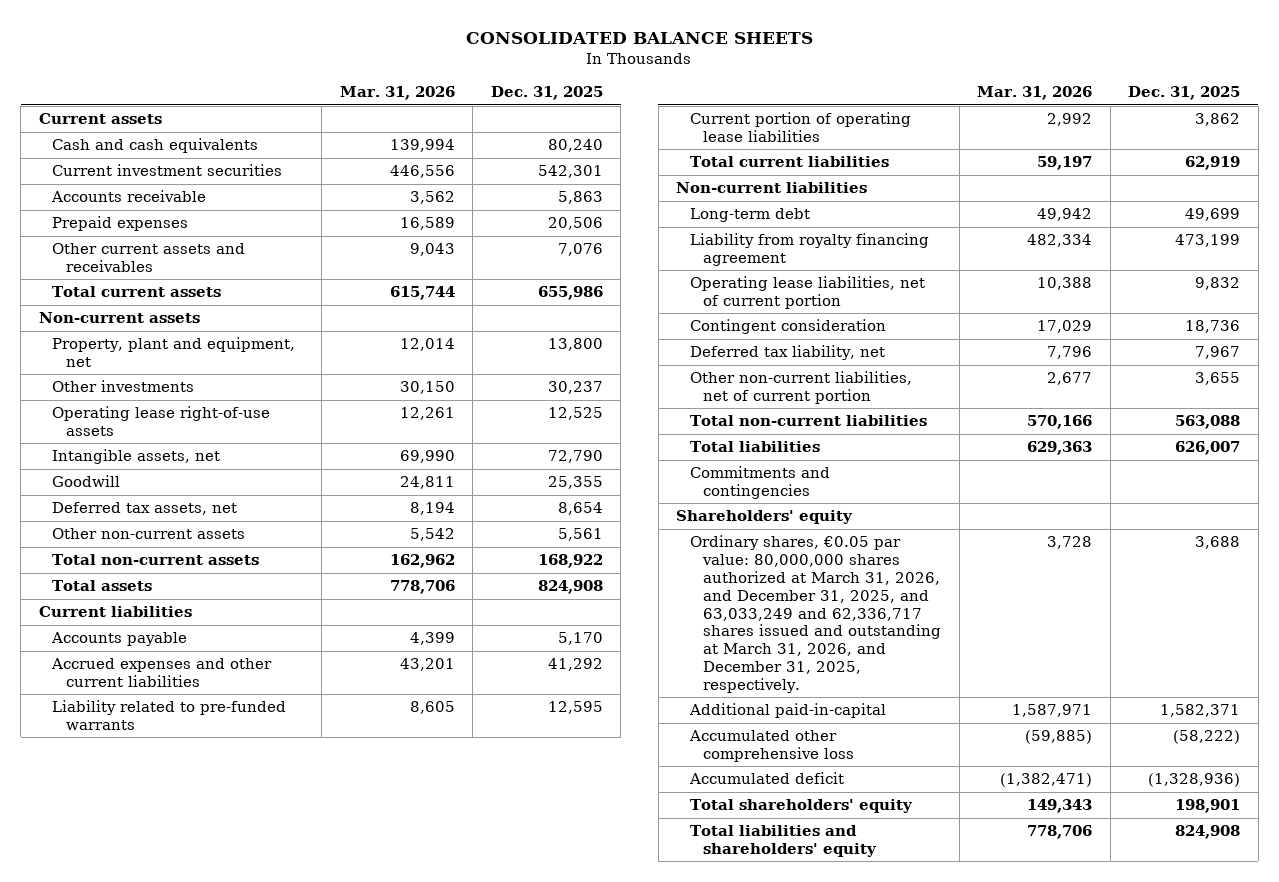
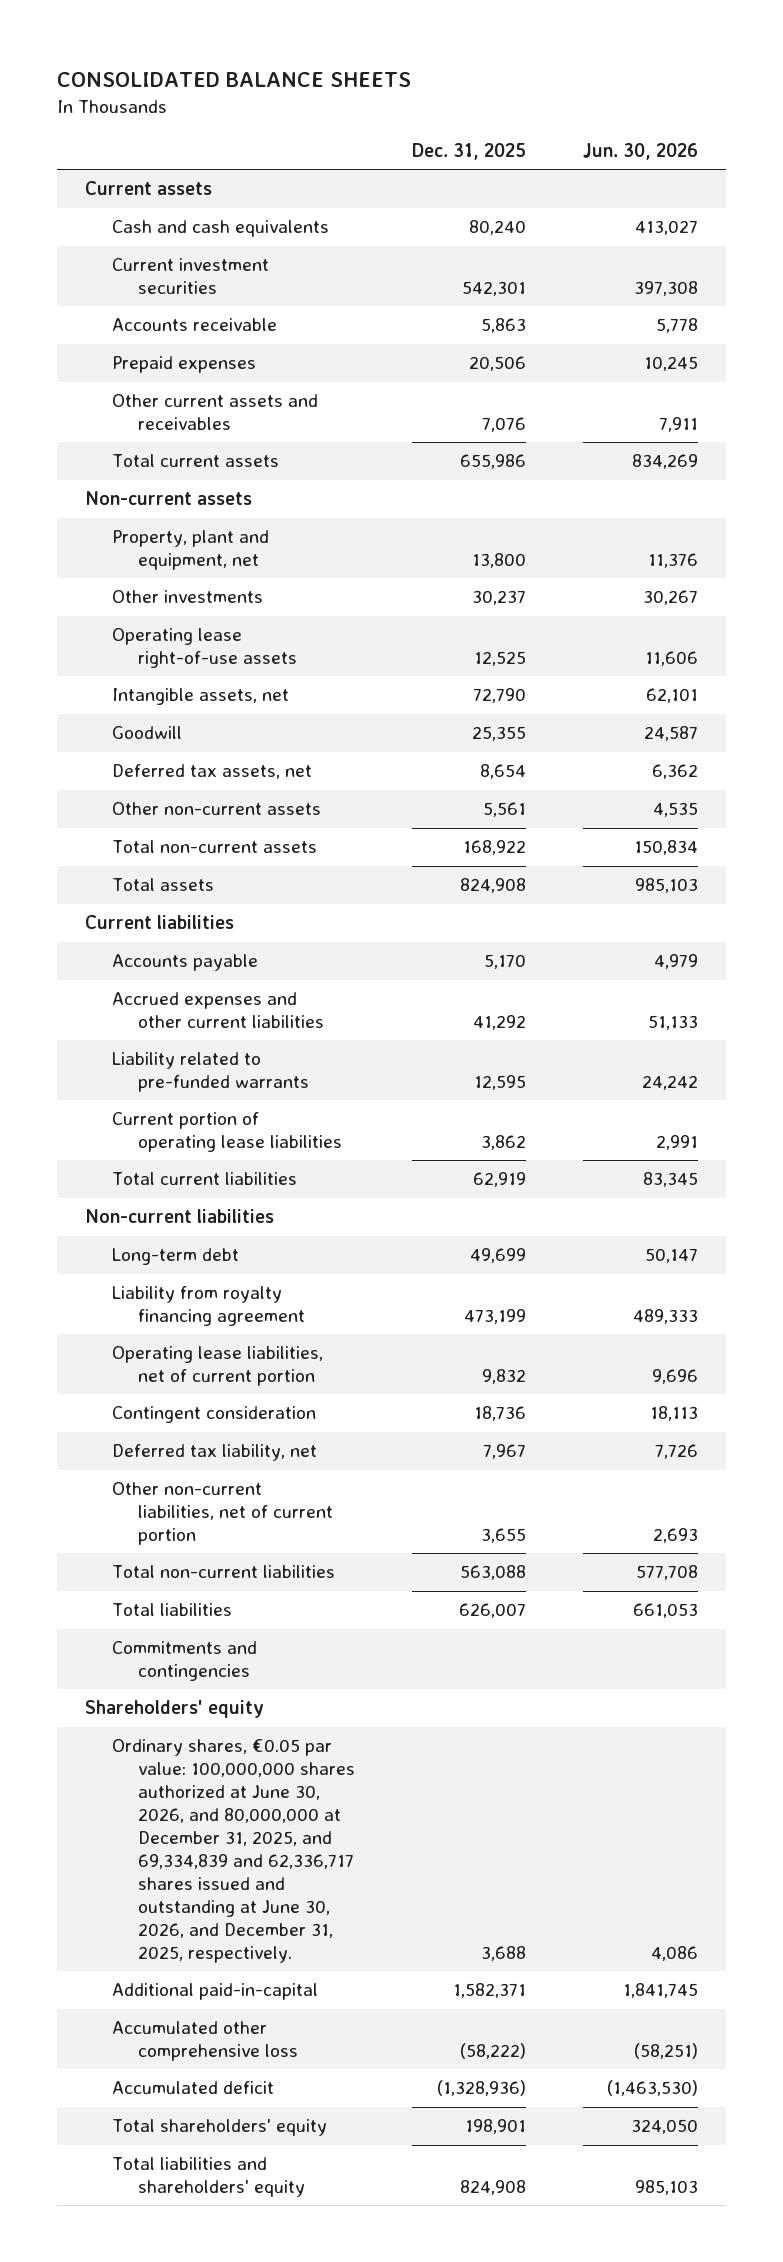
[339,86,455,101] Mar. 31, 2026 -> none
none -> [582,143,698,161] Jun. 30, 2026
[689,535,942,694] Ordinary shares, €0.05 par value: 80,000,000 shares authorized at March 31, 2026, and December 31, 2025, and 63,033,249 and 62,336,717 shares issued and outstanding at March 31, 2026, and December 31, 2025, respectively. -> [111,1739,356,1963] Ordinary shares, €0.05 par value: 100,000,000 shares authorized at June 30, 2026, and 80,000,000 at December 31, 2025, and 69,334,839 and 62,336,717 shares issued and outstanding at June 30, 2026, and December 31, 2025, respectively.

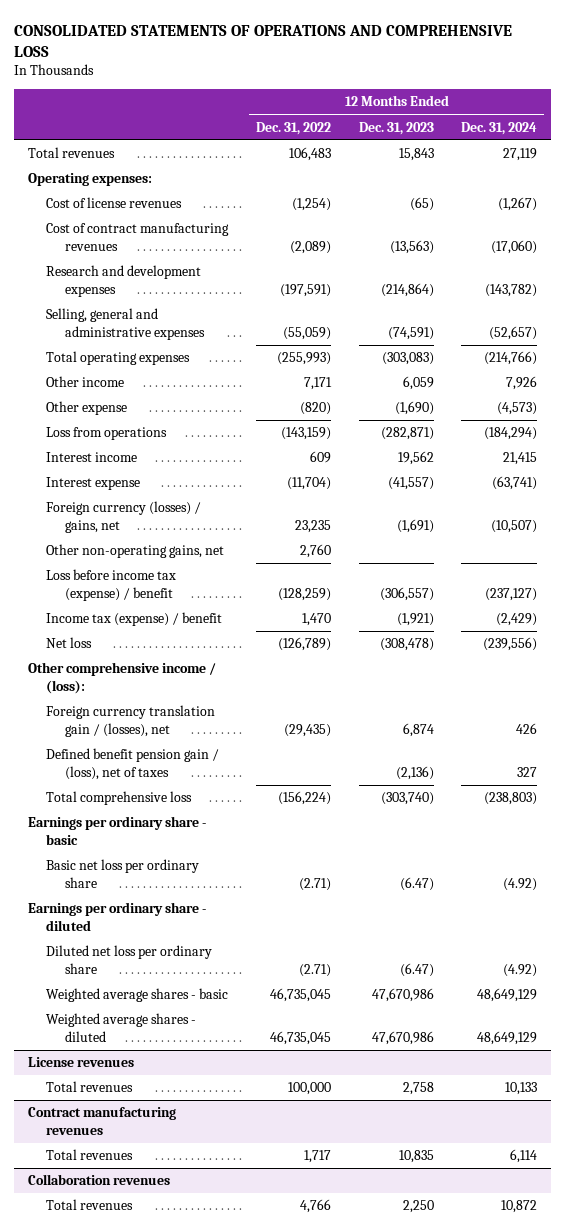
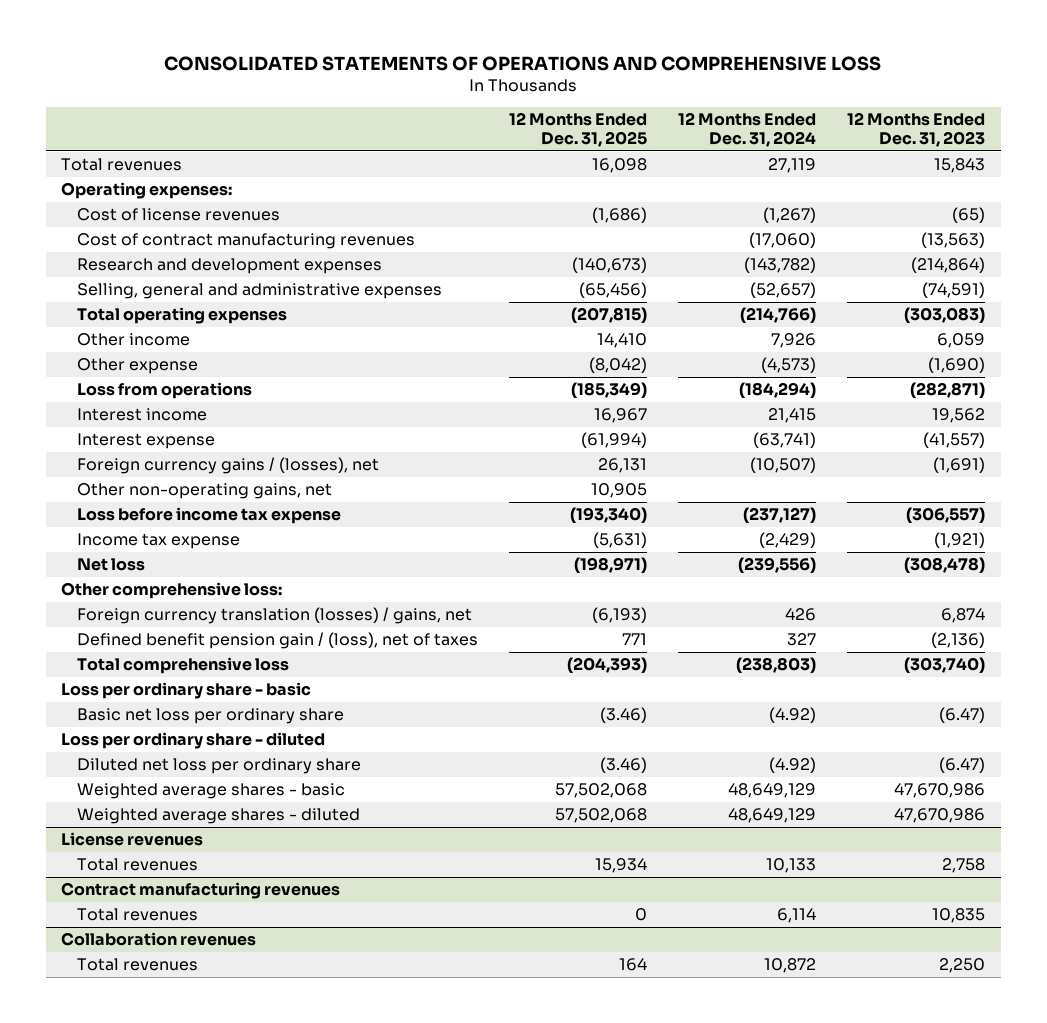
[255,121,331,135] Dec. 31, 2022 -> none
none -> [509,112,648,148] 12 Months Ended Dec. 31, 2025
[46,501,202,533] Foreign currency (losses) / gains, net -> [77,457,380,475] Foreign currency gains / (losses), net
[46,569,177,601] Loss before income tax (expense) / benefit -> [77,507,342,525] Loss before income tax expense
[46,612,223,627] Income tax (expense) / benefit -> [77,533,241,550] Income tax expense
[28,662,217,694] Other comprehensive income / (loss): -> [61,582,283,600] Other comprehensive loss:
[46,705,216,737] Foreign currency translation gain / (losses), net -> [77,607,473,625] Foreign currency translation (losses) / gains, net
[28,816,207,845] Earnings per ordinary share - basic -> [61,682,312,700] Loss per ordinary share - basic
[28,902,207,931] Earnings per ordinary share - diluted -> [61,732,326,750] Loss per ordinary share - diluted

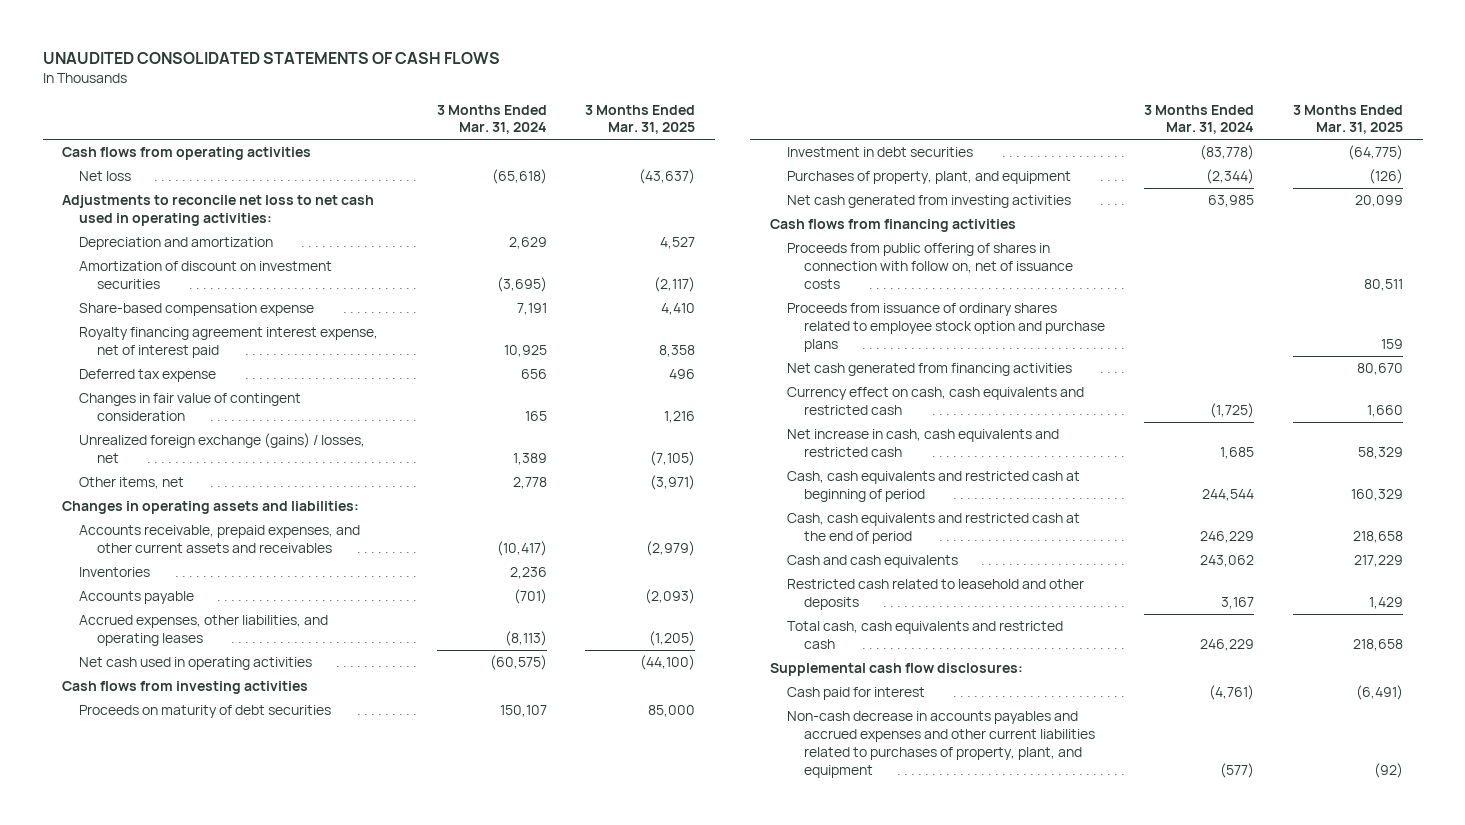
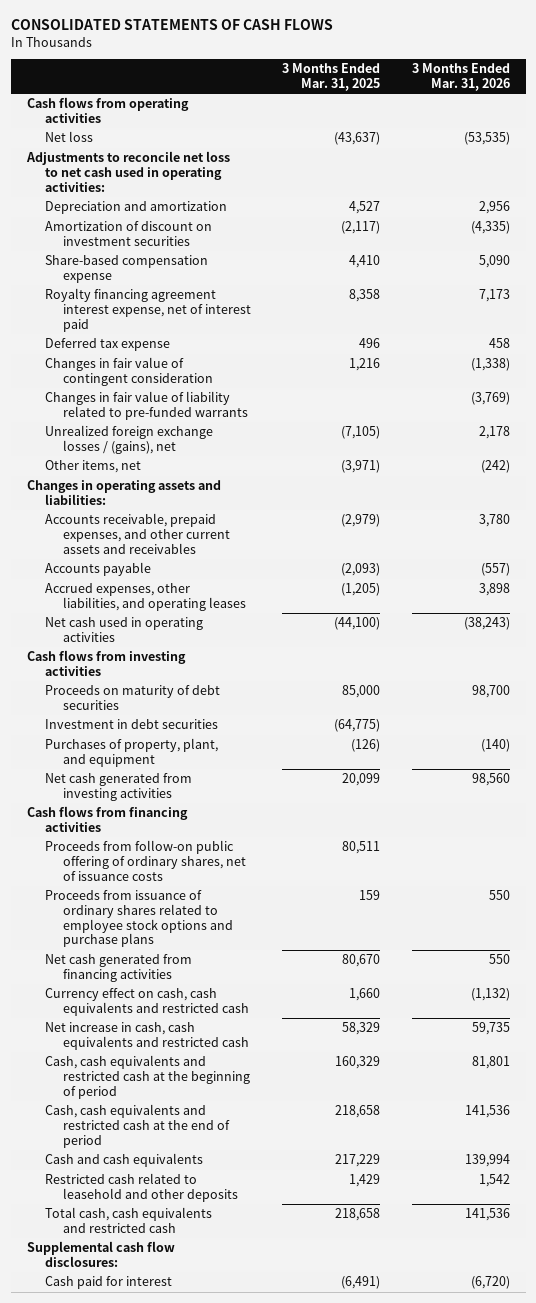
[42,52,500,65] UNAUDITED CONSOLIDATED STATEMENTS OF CASH FLOWS -> [10,19,333,31] CONSOLIDATED STATEMENTS OF CASH FLOWS
[436,104,547,135] 3 Months Ended Mar. 31, 2024 -> none
none -> [411,63,510,92] 3 Months Ended Mar. 31, 2026
none -> [44,391,248,420] Changes in fair value of liability related to pre-funded warrants
[79,433,366,464] Unrealized foreign exchange (gains) / losses, net -> [44,425,213,454] Unrealized foreign exchange losses / (gains), net
[79,567,151,578] Inventories -> none
[786,243,1074,289] Proceeds from public offering of shares in connection with follow on, net of issuance costs -> [44,840,246,881] Proceeds from follow-on public offering of ordinary shares, net of issuance costs
[786,303,1106,352] Proceeds from issuance of ordinary shares related to employee stock option and purchase plans -> [44,890,233,948] Proceeds from issuance of ordinary shares related to employee stock options and purchase plans
[786,471,1080,503] Cash, cash equivalents and restricted cash at beginning of period -> [44,1055,250,1099] Cash, cash equivalents and restricted cash at the beginning of period
[786,711,1096,778] Non-cash decrease in accounts payables and accrued expenses and other current liabilities related to purchases of property, plant, and equipment -> none

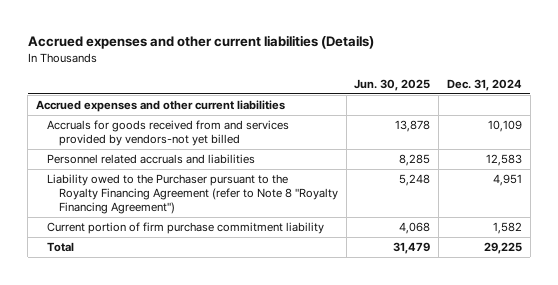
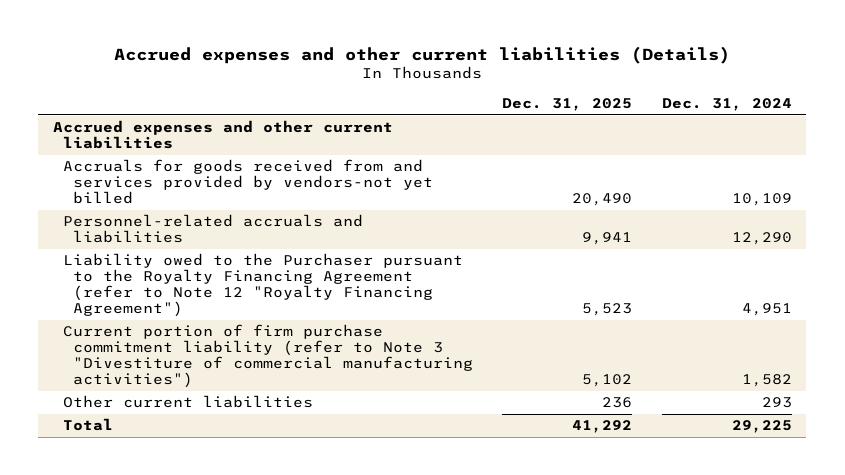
[354,78,431,91] Jun. 30, 2025 -> none
none -> [502,98,633,112] Dec. 31, 2025
[47,154,256,165] Personnel related accruals and liabilities -> [62,214,363,244] Personnel-related accruals and liabilities
[485,154,522,167] 12,583 -> [731,232,792,246] 12,290
[47,174,339,215] Liability owed to the Purchaser pursuant to the Royalty Financing Agreement (refer to Note 8 "Royalty Financing Agreement") -> [62,253,463,318] Liability owed to the Purchaser pursuant to the Royalty Financing Agreement (refer to Note 12 "Royalty Financing Agreement")
[47,222,325,235] Current portion of firm purchase commitment liability -> [62,324,473,389] Current portion of firm purchase commitment liability (refer to Note 3 "Divestiture of commercial manufacturing activities")
none -> [62,395,313,409] Other current liabilities

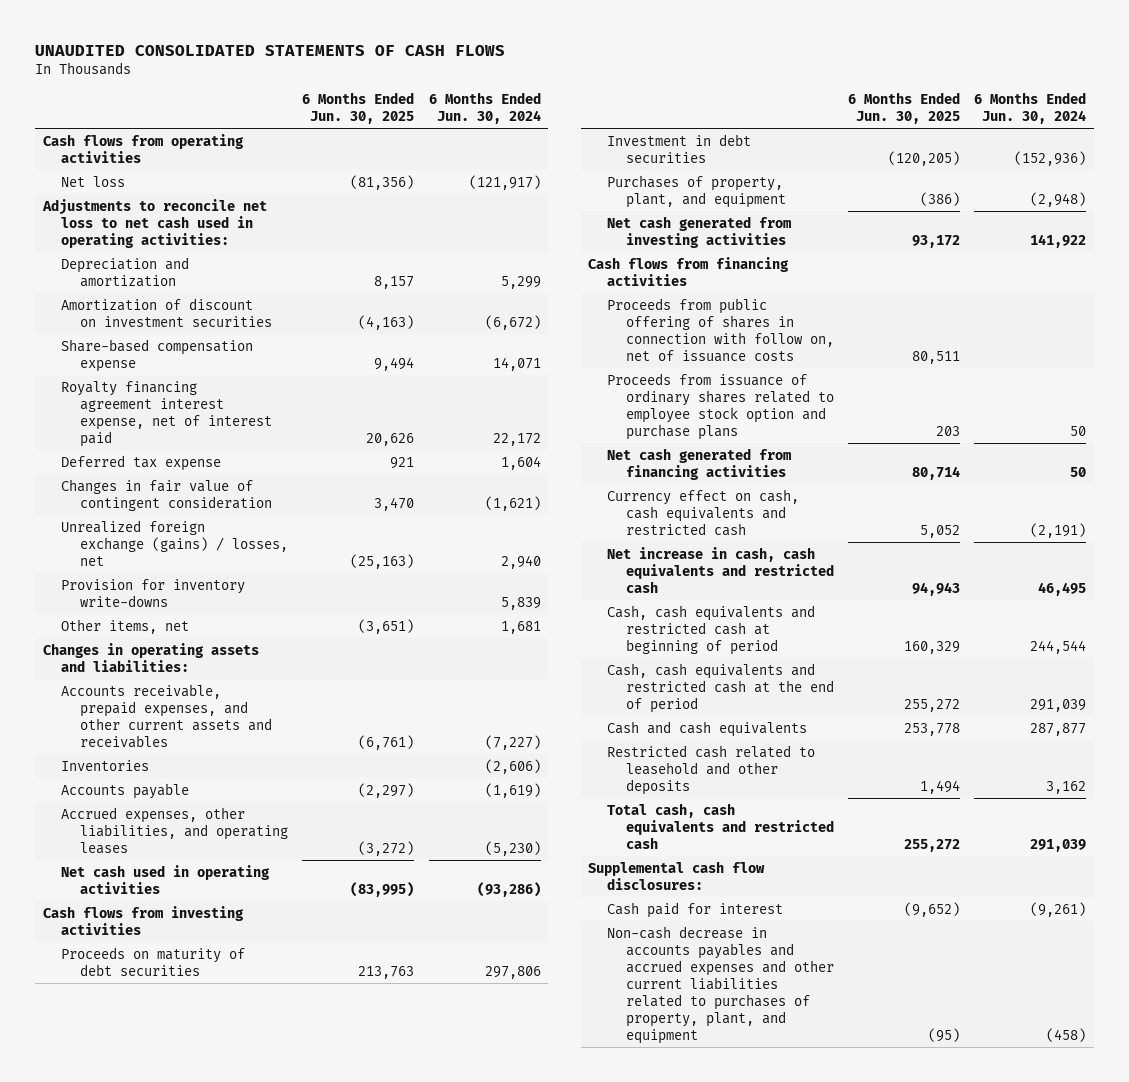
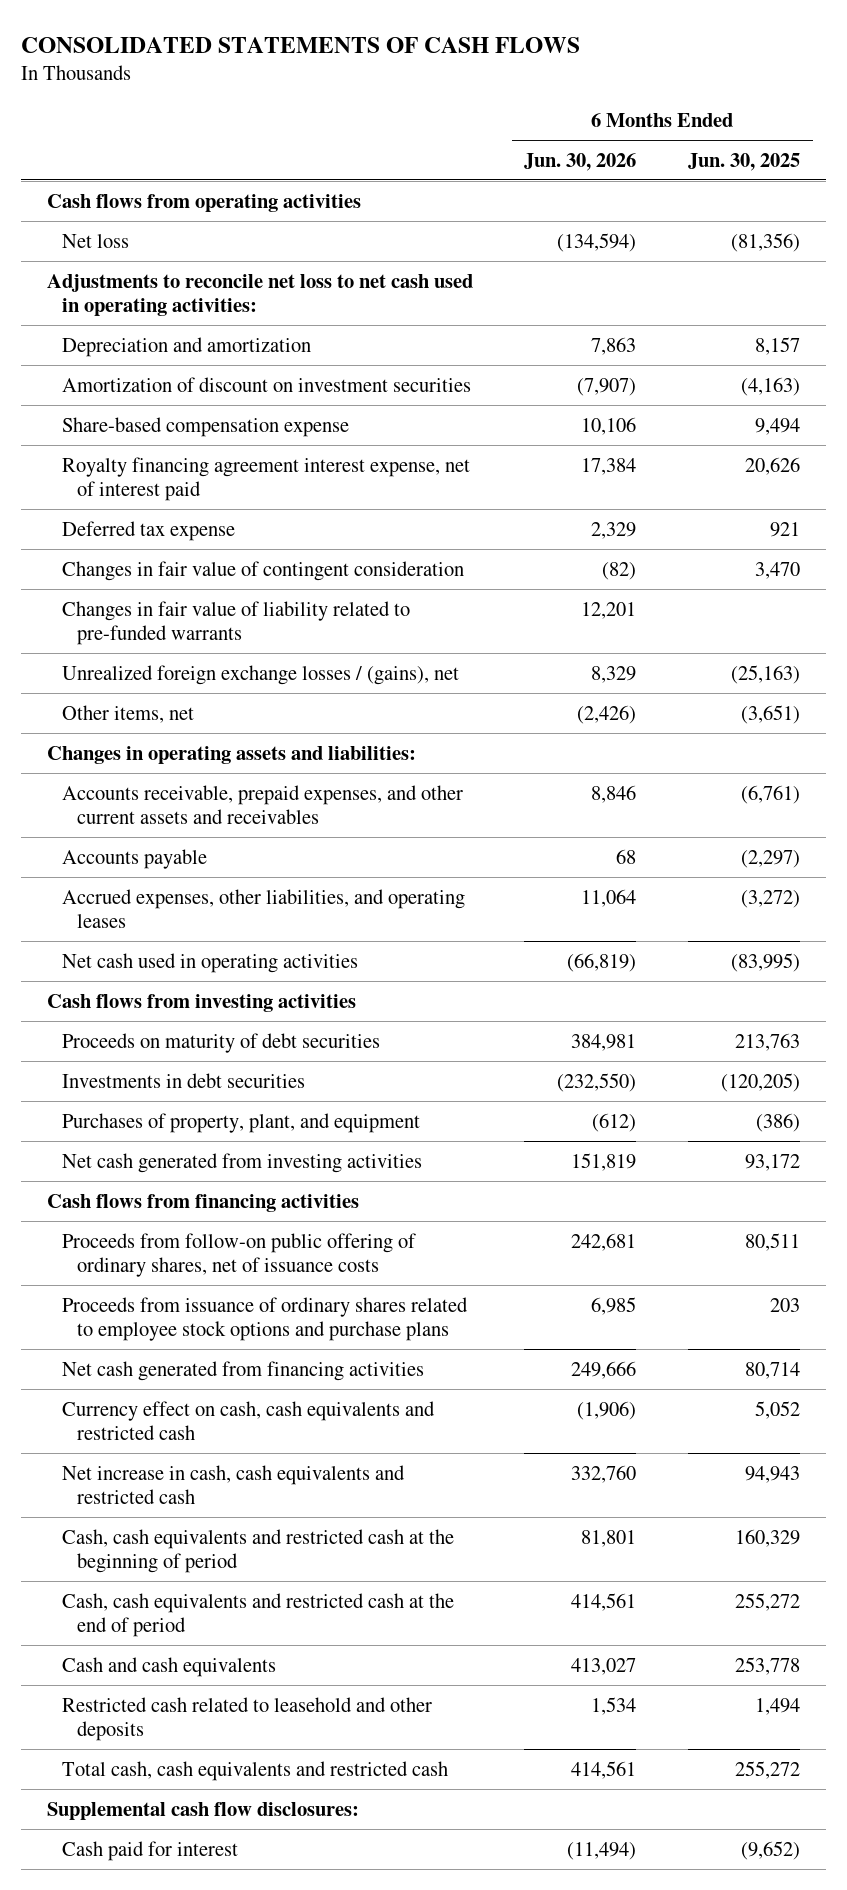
[35,45,506,57] UNAUDITED CONSOLIDATED STATEMENTS OF CASH FLOWS -> [21,36,581,53] CONSOLIDATED STATEMENTS OF CASH FLOWS
[428,91,541,125] 6 Months Ended Jun. 30, 2024 -> none
none -> [524,152,637,171] Jun. 30, 2026
[61,578,246,607] Provision for inventory write-downs -> none
none -> [61,600,410,646] Changes in fair value of liability related to pre-funded warrants
[61,519,289,566] Unrealized foreign exchange (gains) / losses, net -> [61,664,459,685] Unrealized foreign exchange losses / (gains), net
[61,759,150,771] Inventories -> none
[607,133,752,163] Investment in debt securities -> [61,1072,305,1088] Investments in debt securities
[607,297,834,362] Proceeds from public offering of shares in connection with follow on, net of issuance costs -> [61,1232,416,1278] Proceeds from follow-on public offering of ordinary shares, net of issuance costs
[607,372,834,440] Proceeds from issuance of ordinary shares related to employee stock option and purchase plans -> [61,1296,468,1342] Proceeds from issuance of ordinary shares related to employee stock options and purchase plans
[607,604,816,655] Cash, cash equivalents and restricted cash at beginning of period -> [61,1528,454,1574] Cash, cash equivalents and restricted cash at the beginning of period
[607,925,834,1045] Non-cash decrease in accounts payables and accrued expenses and other current liabilities related to purchases of property, plant, and equipment -> none

